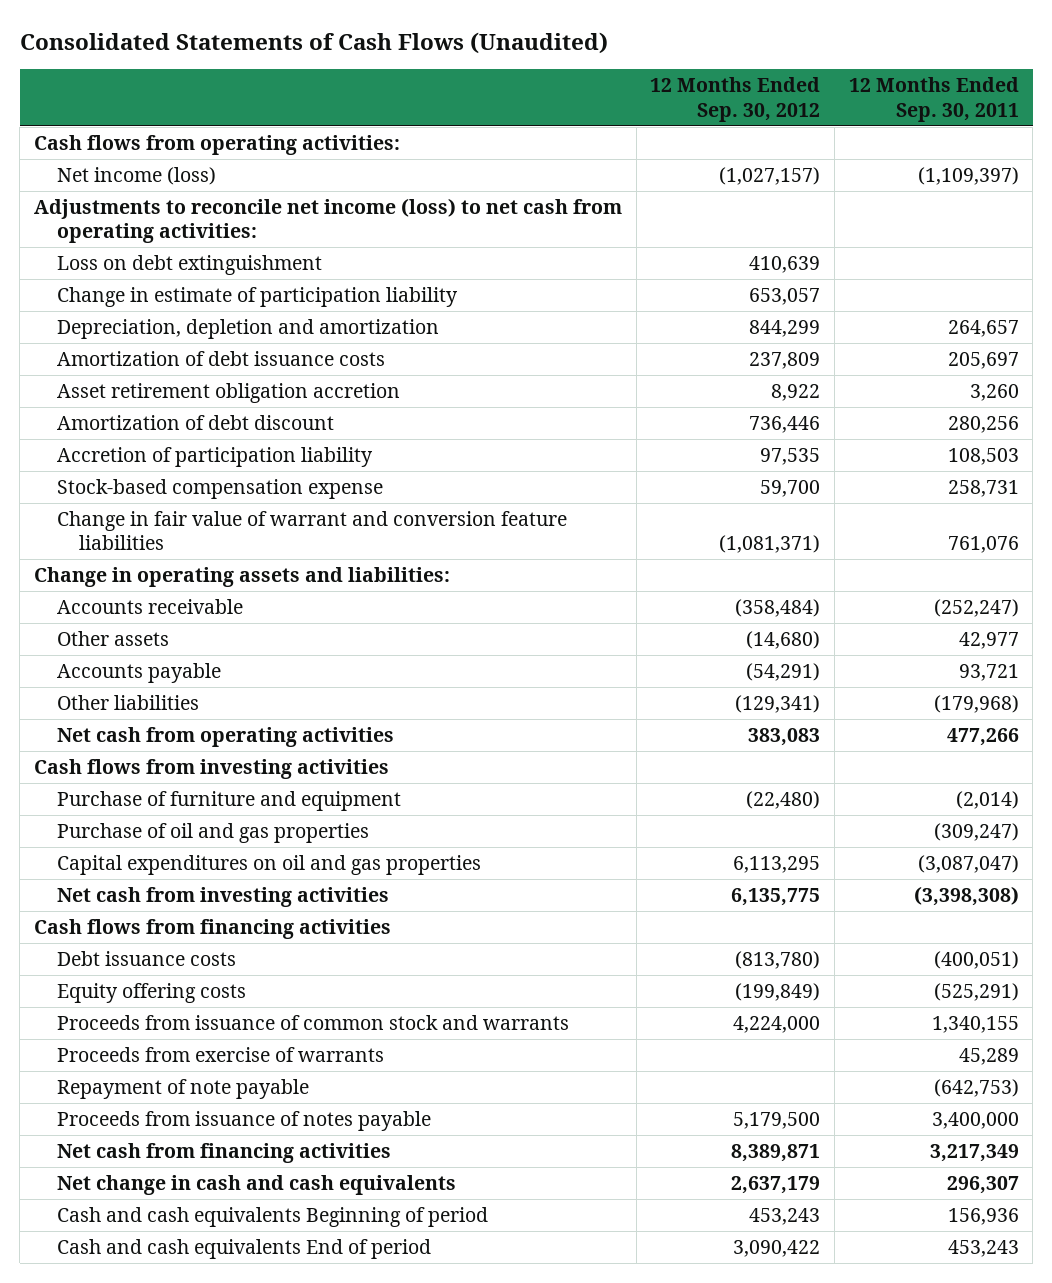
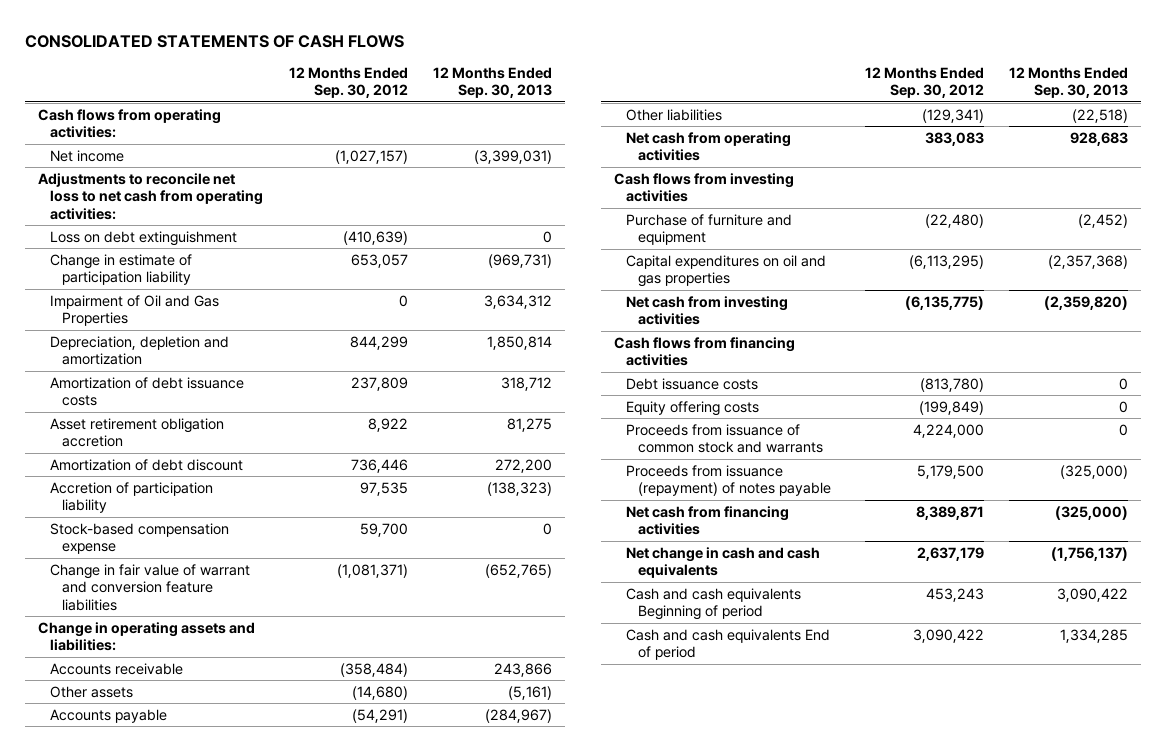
[19,31,608,54] Consolidated Statements of Cash Flows (Unaudited) -> [24,34,404,48] CONSOLIDATED STATEMENTS OF CASH FLOWS
[848,77,1019,122] 12 Months Ended Sep. 30, 2011 -> none
none -> [433,66,553,99] 12 Months Ended Sep. 30, 2013
[56,167,216,186] Net income (loss) -> [49,149,124,162] Net income
[33,198,622,244] Adjustments to reconcile net income (loss) to net cash from operating activities: -> [37,172,263,220] Adjustments to reconcile net loss to net cash from operating activities:
[749,256,821,274] 410,639 -> [342,230,408,245] (410,639)
none -> [49,294,219,327] Impairment of Oil and Gas Properties
[56,823,369,844] Purchase of oil and gas properties -> none
[733,856,821,874] 6,113,295 -> [908,254,984,269] (6,113,295)
[731,888,821,907] 6,135,775 -> [904,295,984,310] (6,135,775)
[56,1047,384,1063] Proceeds from exercise of warrants -> none
[56,1079,309,1100] Repayment of note payable -> none
[56,1111,431,1132] Proceeds from issuance of notes payable -> [625,464,832,497] Proceeds from issuance (repayment) of notes payable

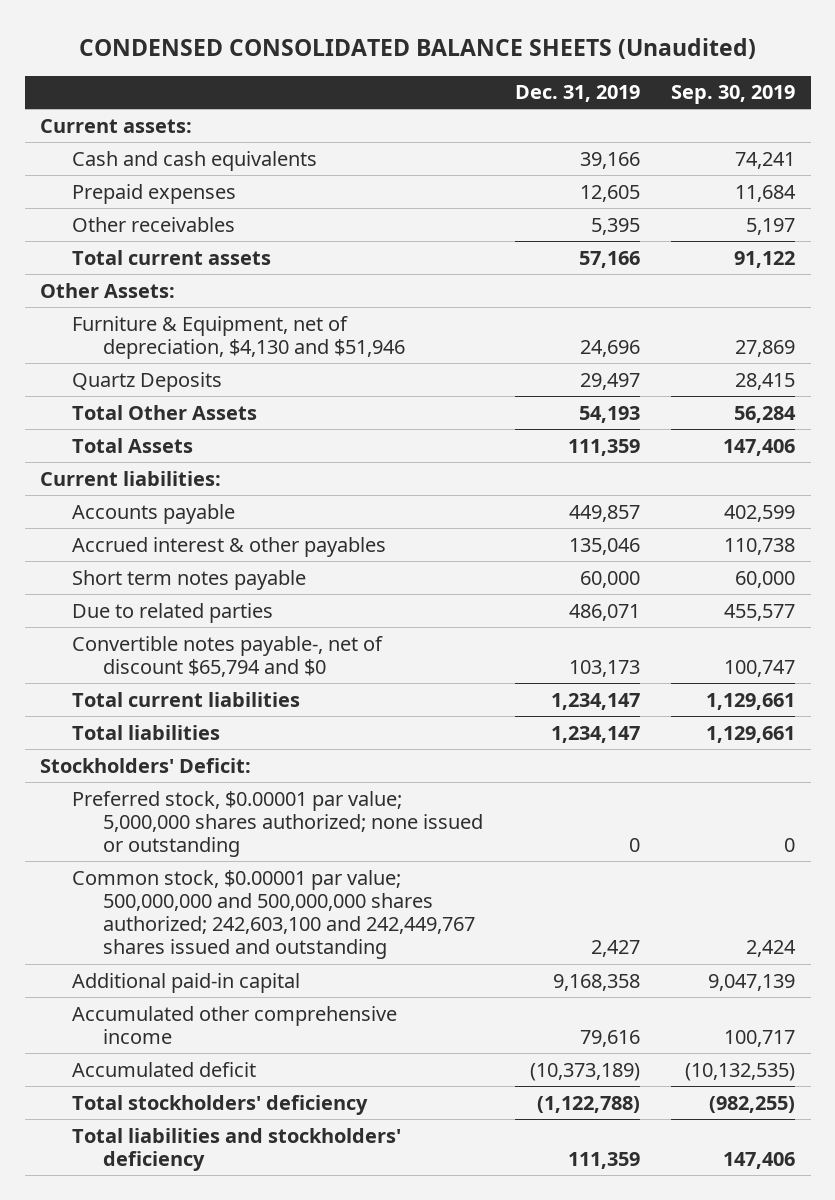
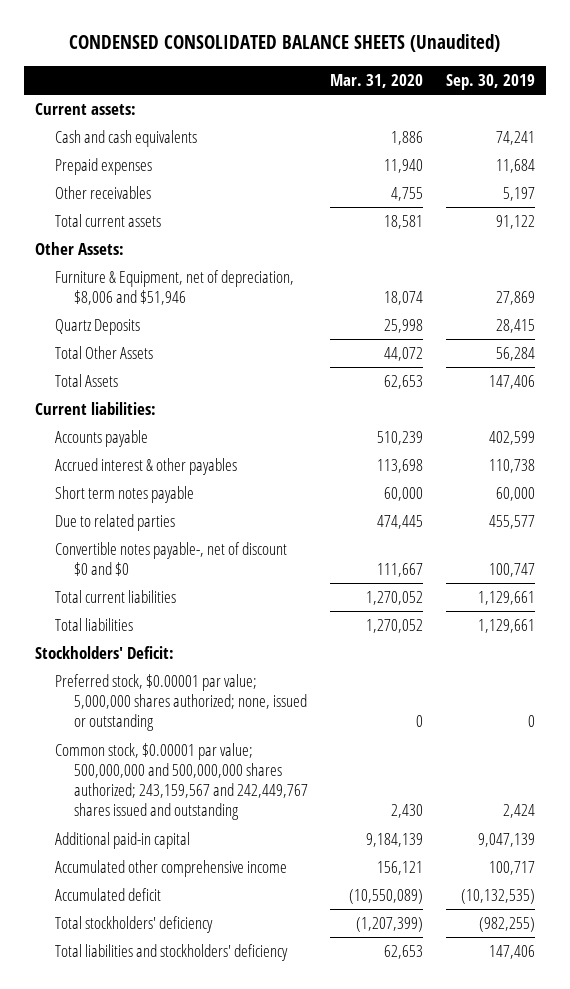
[514,85,640,103] Dec. 31, 2019 -> none
none -> [330,73,424,88] Mar. 31, 2020
[71,315,406,359] Furniture & Equipment, net of depreciation, $4,130 and $51,946 -> [54,270,294,306] Furniture & Equipment, net of depreciation, $8,006 and $51,946
[71,635,383,677] Convertible notes payable-, net of discount $65,794 and $0 -> [54,542,287,577] Convertible notes payable-, net of discount $0 and $0
[71,790,484,858] Preferred stock, $0.00001 par value; 5,000,000 shares authorized; none issued or outstanding -> [54,674,308,732] Preferred stock, $0.00001 par value; 5,000,000 shares authorized; none, issued or outstanding
[71,869,476,960] Common stock, $0.00001 par value; 500,000,000 and 500,000,000 shares authorized; 242,603,100 and 242,449,767 shares issued and outstanding -> [54,743,309,821] Common stock, $0.00001 par value; 500,000,000 and 500,000,000 shares authorized; 243,159,567 and 242,449,767 shares issued and outstanding

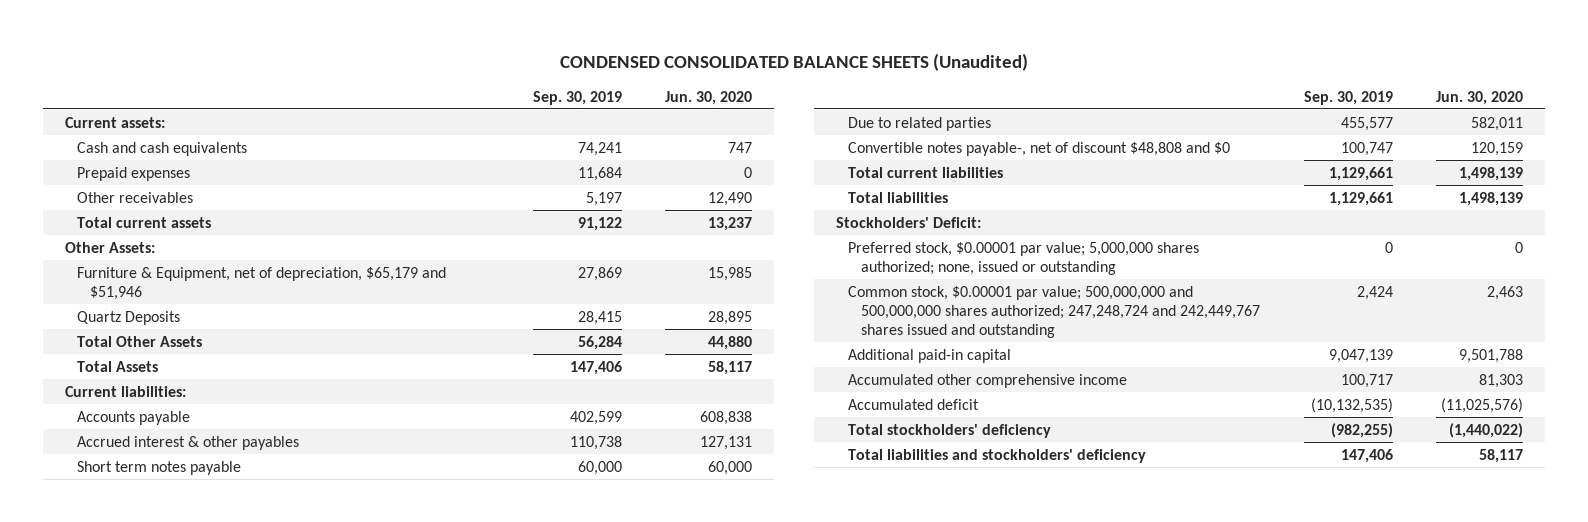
[330,73,424,88] Mar. 31, 2020 -> none
none -> [665,90,753,105] Jun. 30, 2020
[54,270,294,306] Furniture & Equipment, net of depreciation, $8,006 and $51,946 -> [77,266,447,300] Furniture & Equipment, net of depreciation, $65,179 and $51,946
[54,542,287,577] Convertible notes payable-, net of discount $0 and $0 -> [848,141,1231,156] Convertible notes payable-, net of discount $48,808 and $0
[54,743,309,821] Common stock, $0.00001 par value; 500,000,000 and 500,000,000 shares authorized; 243,159,567 and 242,449,767 shares issued and outstanding -> [848,285,1260,338] Common stock, $0.00001 par value; 500,000,000 and 500,000,000 shares authorized; 247,248,724 and 242,449,767 shares issued and outstanding

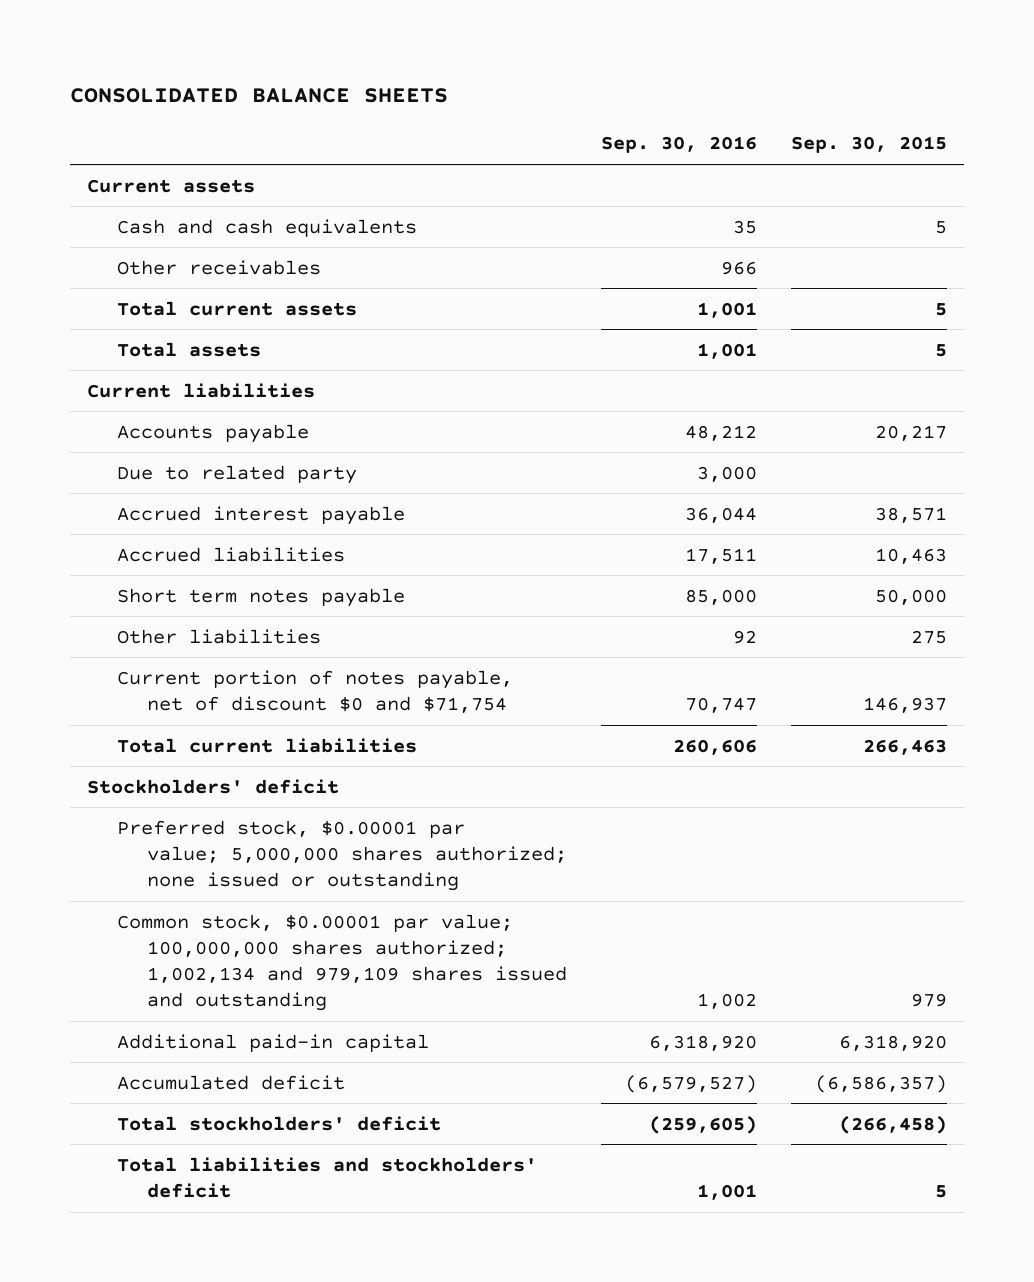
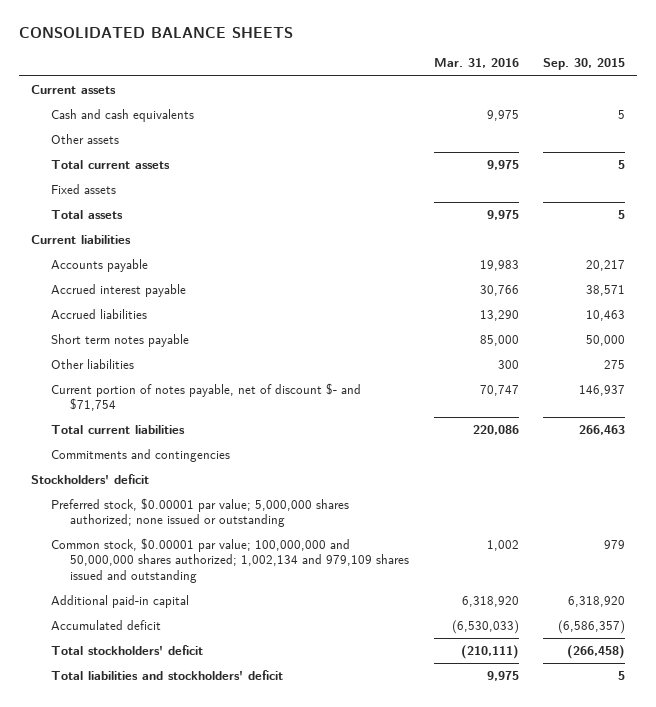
[600,136,757,154] Sep. 30, 2016 -> none
none -> [433,58,519,69] Mar. 31, 2016
[117,259,322,275] Other receivables -> none
none -> [50,133,119,144] Other assets
none -> [50,183,116,194] Fixed assets
[117,464,358,484] Due to related party -> none
[117,669,514,713] Current portion of notes payable, net of discount $0 and $71,754 -> [50,382,361,412] Current portion of notes payable, net of discount $- and $71,754
none -> [50,448,230,462] Commitments and contingencies
[117,913,567,1012] Common stock, $0.00001 par value; 100,000,000 shares authorized; 1,002,134 and 979,109 shares issued and outstanding -> [50,537,410,583] Common stock, $0.00001 par value; 100,000,000 and 50,000,000 shares authorized; 1,002,134 and 979,109 shares issued and outstanding

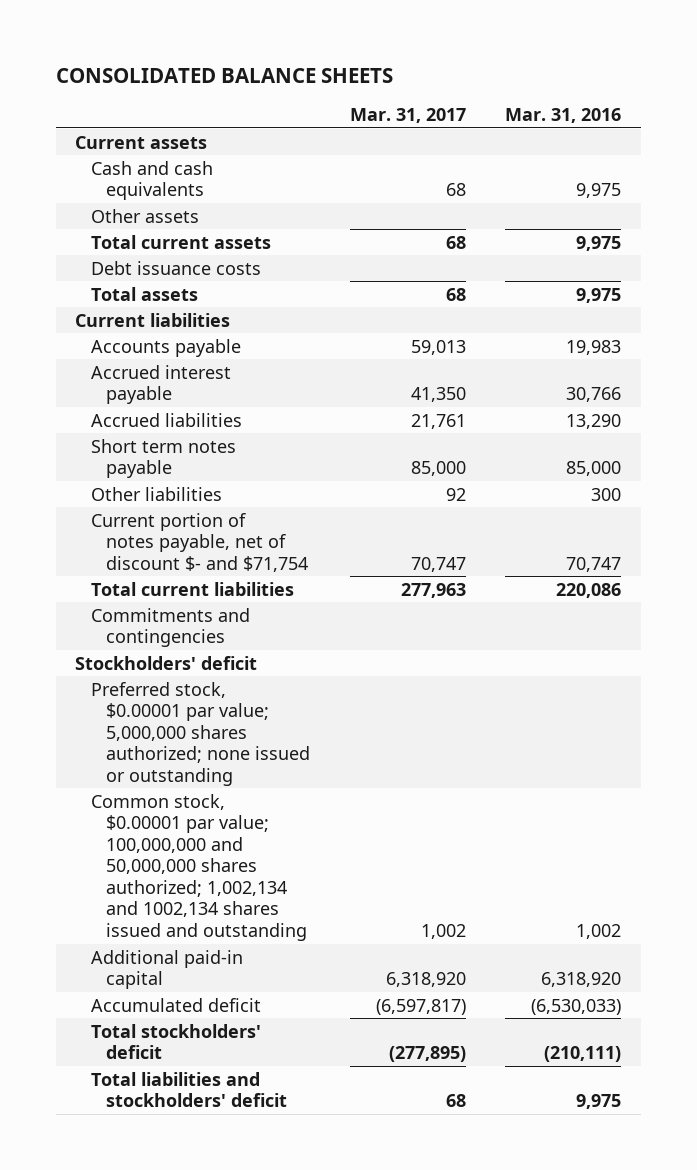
[543,58,626,71] Sep. 30, 2015 -> none
none -> [349,107,466,123] Mar. 31, 2017
[50,183,116,194] Fixed assets -> none
none -> [90,260,261,275] Debt issuance costs
[50,537,410,583] Common stock, $0.00001 par value; 100,000,000 and 50,000,000 shares authorized; 1,002,134 and 979,109 shares issued and outstanding -> [90,793,308,941] Common stock, $0.00001 par value; 100,000,000 and 50,000,000 shares authorized; 1,002,134 and 1002,134 shares issued and outstanding

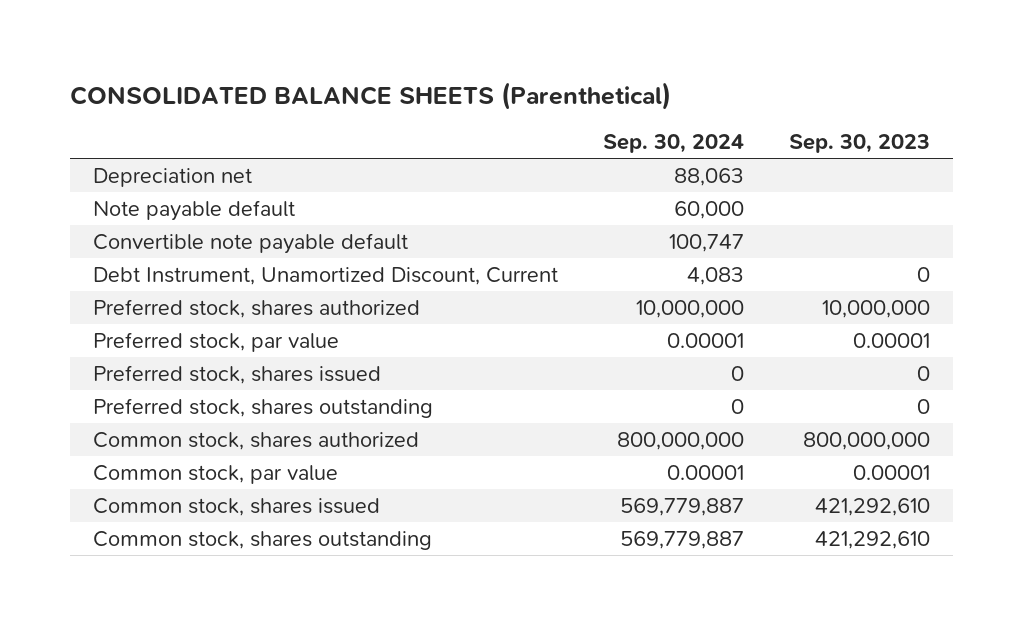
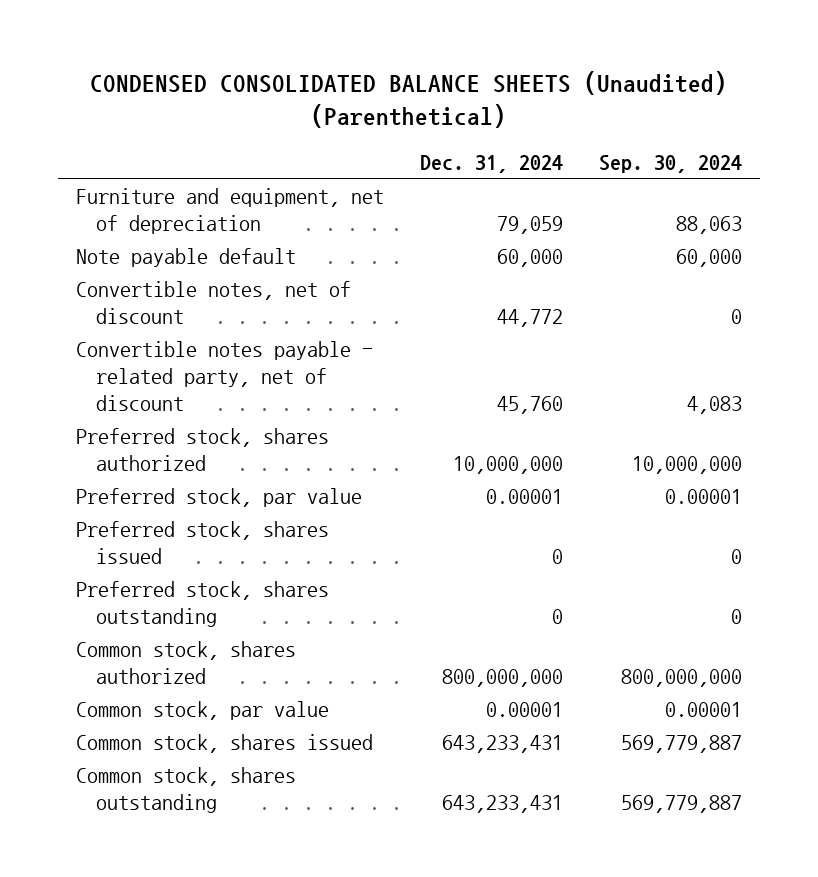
[70,81,672,110] CONSOLIDATED BALANCE SHEETS (Parenthetical) -> [90,71,728,129] CONDENSED CONSOLIDATED BALANCE SHEETS (Unaudited) (Parenthetical)
[789,134,931,154] Sep. 30, 2023 -> none
none -> [420,155,564,174] Dec. 31, 2024
[92,167,252,187] Depreciation net -> [76,188,385,235] Furniture and equipment, net of depreciation
[92,232,408,254] Convertible note payable default -> none
none -> [76,281,352,325] Convertible notes, net of discount
[92,266,558,285] Debt Instrument, Unamortized Discount, Current -> [76,341,374,412] Convertible notes payable - related party, net of discount

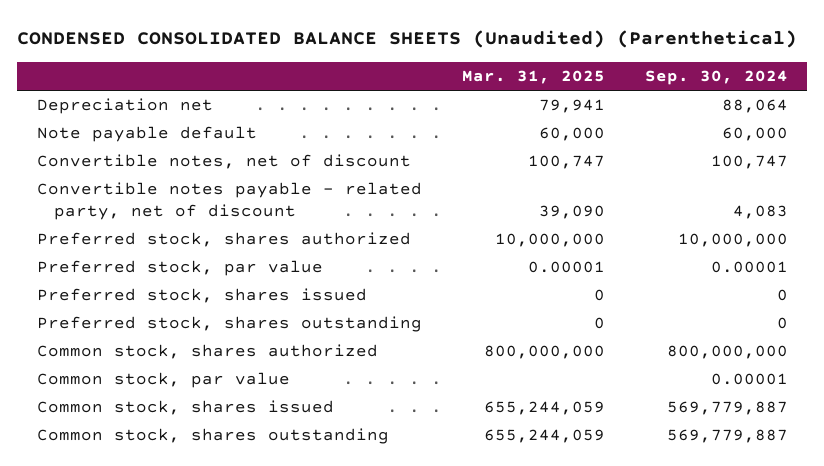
[420,155,564,174] Dec. 31, 2024 -> none
none -> [461,70,605,85] Mar. 31, 2025
[76,188,385,235] Furniture and equipment, net of depreciation -> [36,98,213,115] Depreciation net
[676,216,743,235] 88,063 -> [721,99,788,114] 88,064
[731,309,743,325] 0 -> [710,155,788,170] 100,747

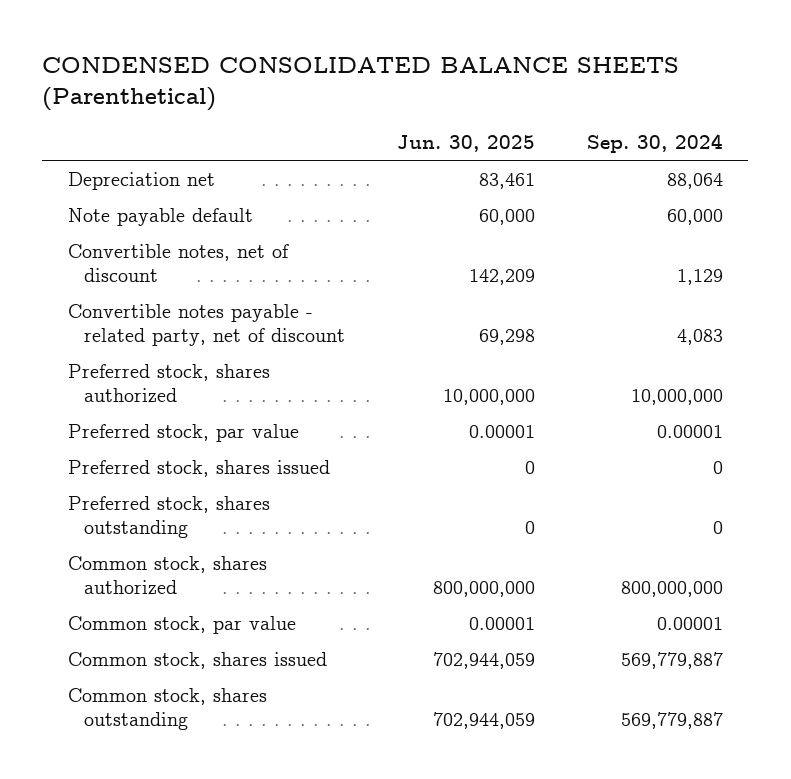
[16,30,797,49] CONDENSED CONSOLIDATED BALANCE SHEETS (Unaudited) (Parenthetical) -> [42,57,680,111] CONDENSED CONSOLIDATED BALANCE SHEETS (Parenthetical)
[461,70,605,85] Mar. 31, 2025 -> none
none -> [396,134,535,152] Jun. 30, 2025
[710,155,788,170] 100,747 -> [676,268,723,285] 1,129

